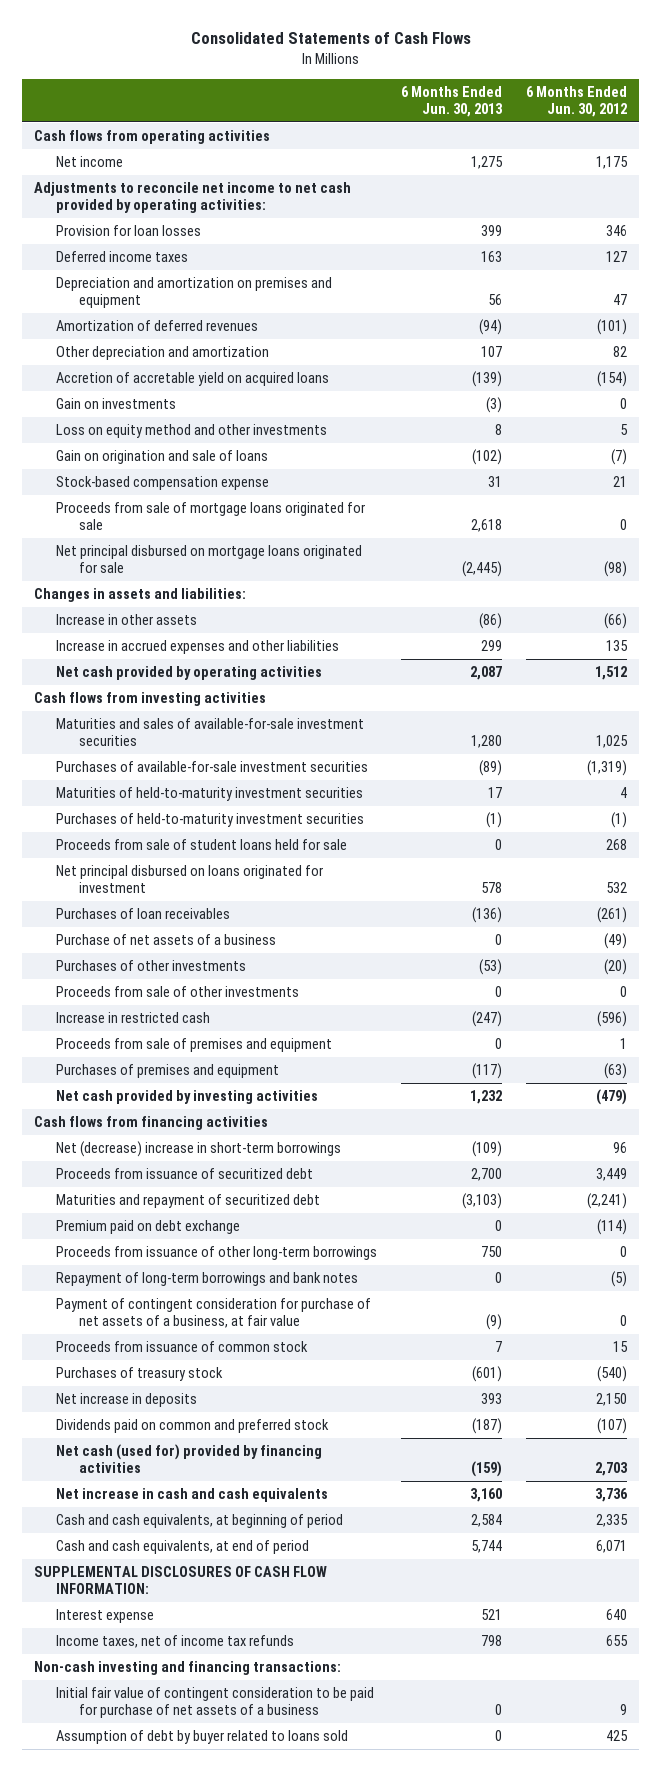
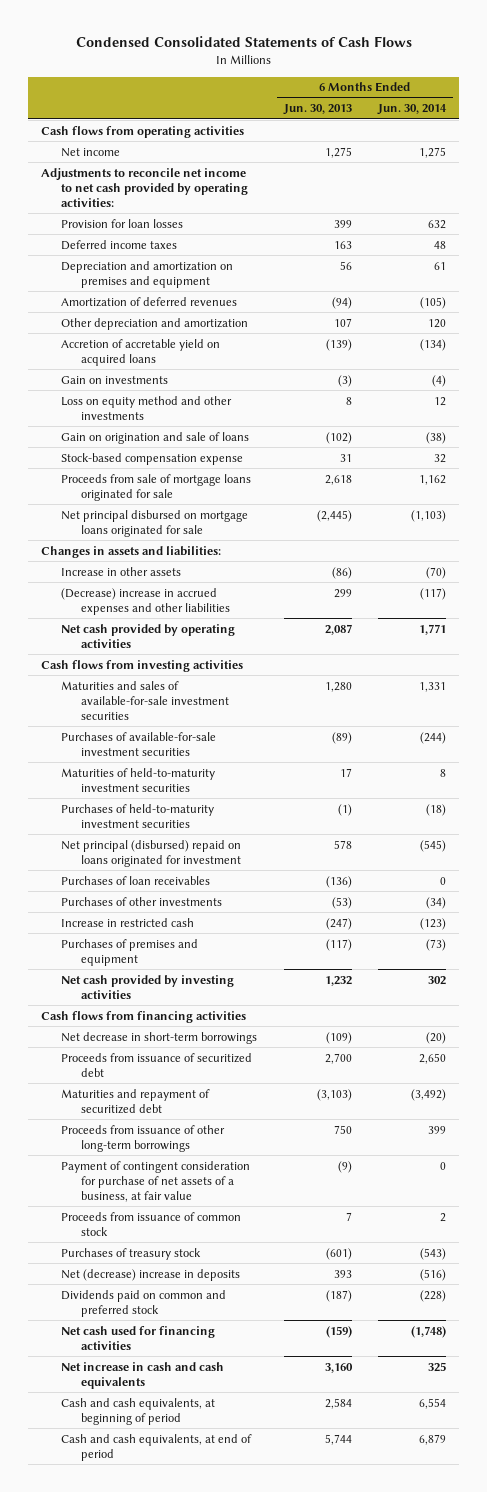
[190,32,471,45] Consolidated Statements of Cash Flows -> [75,36,412,48] Condensed Consolidated Statements of Cash Flows
[526,85,628,117] 6 Months Ended Jun. 30, 2012 -> none
none -> [377,104,448,116] Jun. 30, 2014
[56,640,340,655] Increase in accrued expenses and other liabilities -> [61,587,231,615] (Decrease) increase in accrued expenses and other liabilities
[56,839,348,851] Proceeds from sale of student loans held for sale -> none
[56,865,324,894] Net principal disbursed on loans originated for investment -> [61,839,242,867] Net principal (disbursed) repaid on loans originated for investment
[56,934,277,946] Purchase of net assets of a business -> none
[56,986,300,998] Proceeds from sale of other investments -> none
[56,1038,333,1053] Proceeds from sale of premises and equipment -> none
[56,1141,342,1158] Net (decrease) increase in short-term borrowings -> [61,1031,258,1044] Net decrease in short-term borrowings
[56,1220,241,1235] Premium paid on debt exchange -> none
[56,1272,359,1287] Repayment of long-term borrowings and bank notes -> none
[56,1393,198,1408] Net increase in deposits -> [61,1268,241,1281] Net (decrease) increase in deposits
[56,1444,323,1474] Net cash (used for) provided by financing activities -> [61,1325,216,1350] Net cash used for financing activities
[33,1566,327,1595] SUPPLEMENTAL DISCLOSURES OF CASH FLOW INFORMATION: -> none
[56,1609,155,1624] Interest expense -> none
[56,1635,295,1649] Income taxes, net of income tax refunds -> none
[33,1661,341,1676] Non-cash investing and financing transactions: -> none
[56,1687,375,1719] Initial fair value of contingent consideration to be paid for purchase of net assets of a business -> none
[56,1730,349,1745] Assumption of debt by buyer related to loans sold -> none

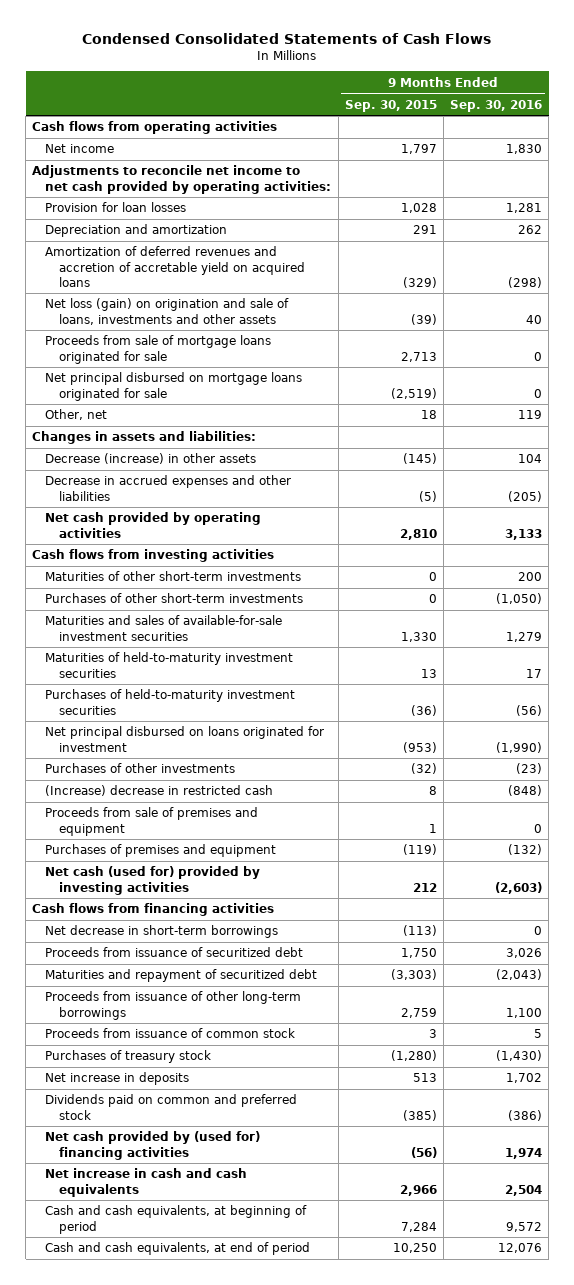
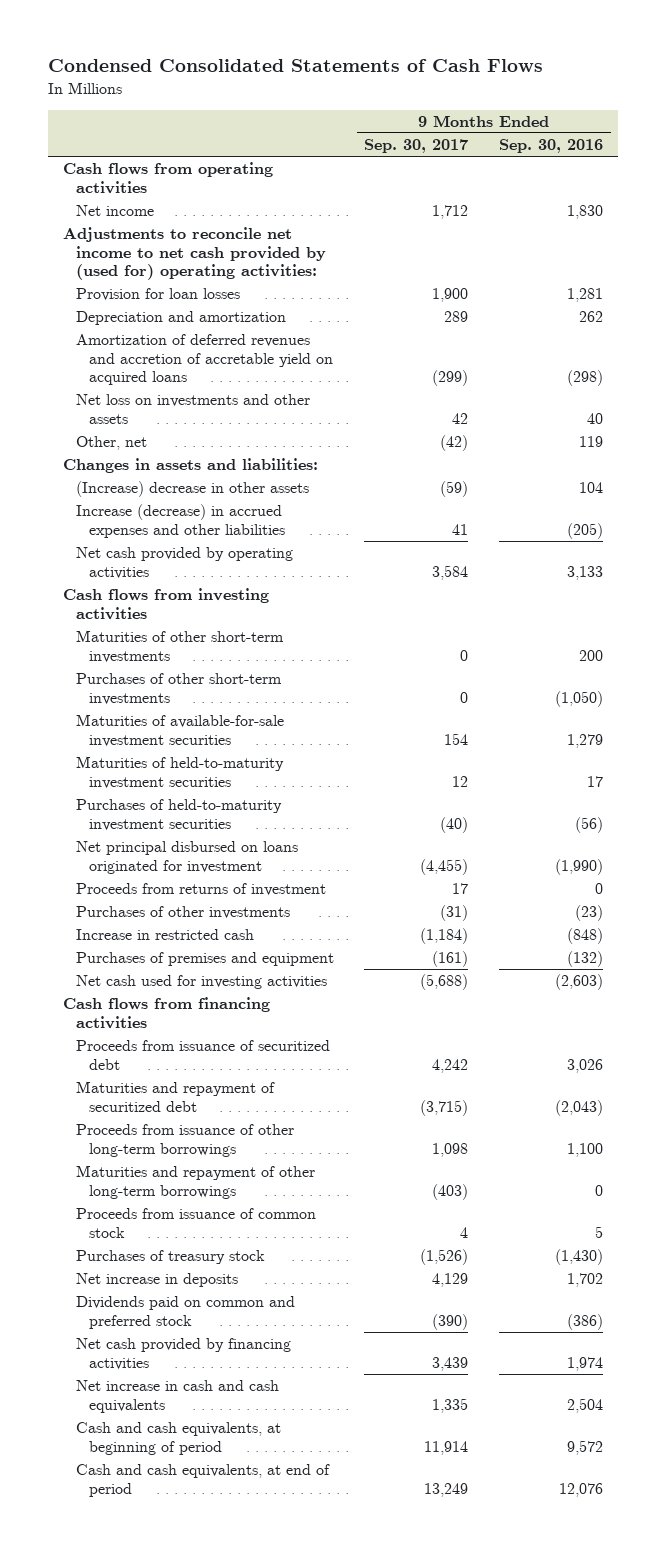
[344,99,437,112] Sep. 30, 2015 -> none
none -> [364,139,469,154] Sep. 30, 2017
[32,165,332,194] Adjustments to reconcile net income to net cash provided by operating activities: -> [63,227,326,281] Adjustments to reconcile net income to net cash provided by (used for) operating activities:
[45,335,272,364] Proceeds from sale of mortgage loans originated for sale -> none
[45,372,303,401] Net principal disbursed on mortgage loans originated for sale -> none
[45,298,290,325] Net loss (gain) on origination and sale of loans, investments and other assets -> [75,394,310,424] Net loss on investments and other assets
[45,453,257,465] Decrease (increase) in other assets -> [75,481,309,498] (Increase) decrease in other assets
[45,475,292,501] Decrease in accrued expenses and other liabilities -> [75,504,285,538] Increase (decrease) in accrued expenses and other liabilities
[45,615,283,641] Maturities and sales of available-for-sale investment securities -> [75,714,284,747] Maturities of available-for-sale investment securities
none -> [75,883,326,897] Proceeds from returns of investment
[45,807,259,836] Proceeds from sale of premises and equipment -> none
[45,785,274,797] (Increase) decrease in restricted cash -> [75,929,254,941] Increase in restricted cash
[45,866,261,895] Net cash (used for) provided by investing activities -> [75,975,327,990] Net cash used for investing activities
[45,925,279,939] Net decrease in short-term borrowings -> none
none -> [75,1165,315,1199] Maturities and repayment of other long-term borrowings
[45,1131,261,1160] Net cash provided by (used for) financing activities -> [75,1338,291,1370] Net cash provided by financing activities

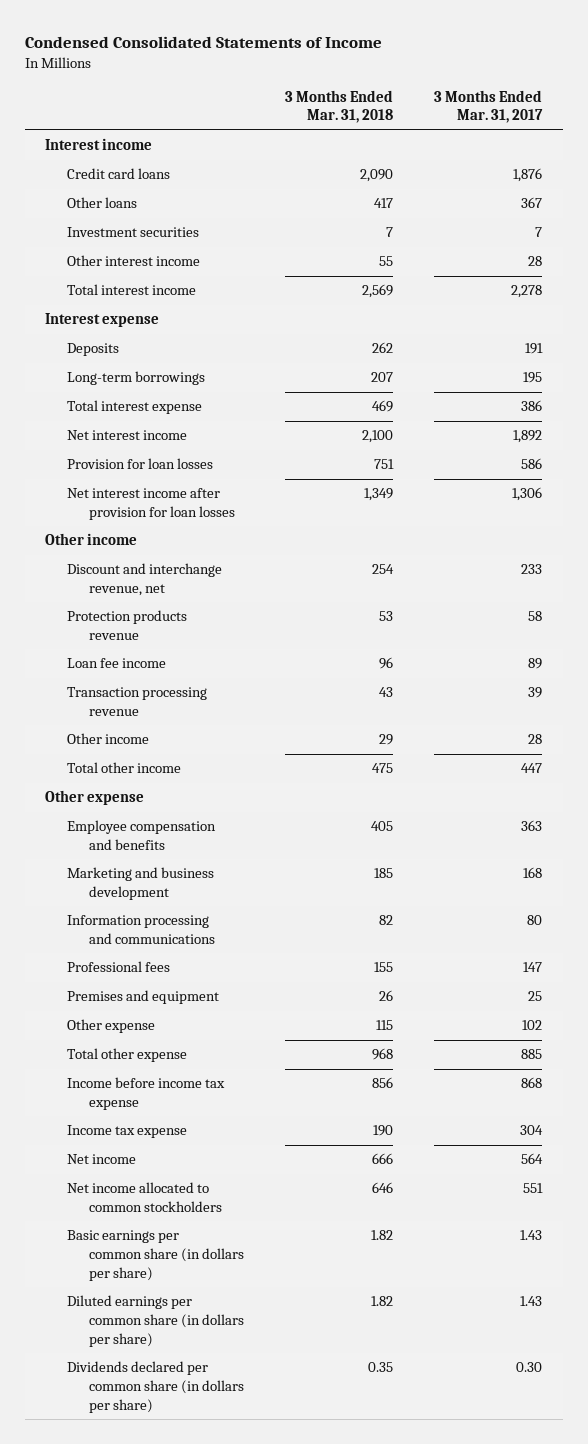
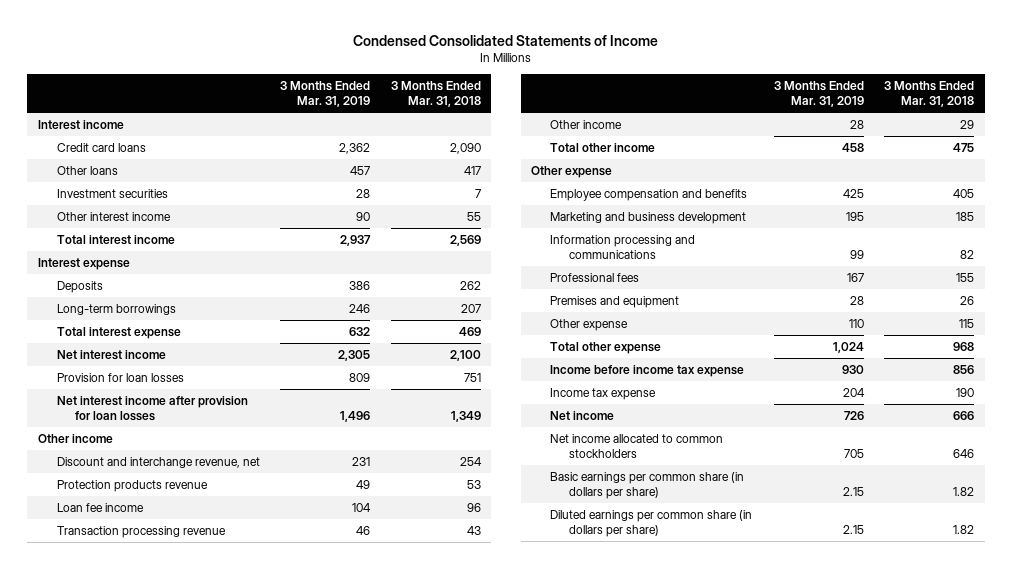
[434,89,544,124] 3 Months Ended Mar. 31, 2017 -> none
none -> [280,80,371,108] 3 Months Ended Mar. 31, 2019
[67,1361,244,1413] Dividends declared per common share (in dollars per share) -> none

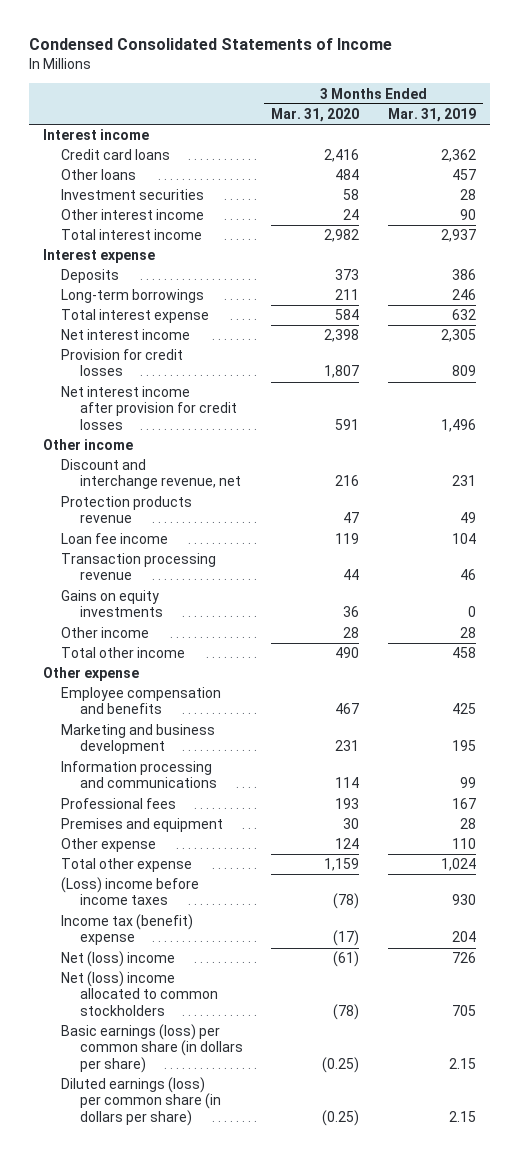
[390,80,481,108] 3 Months Ended Mar. 31, 2018 -> none
none -> [271,107,360,122] Mar. 31, 2020
[56,372,184,382] Provision for loan losses -> [61,349,184,377] Provision for credit losses
[56,395,248,422] Net interest income after provision for loan losses -> [61,386,238,430] Net interest income after provision for credit losses
none -> [61,590,164,618] Gains on equity investments
[550,364,745,377] Income before income tax expense -> [61,877,200,906] (Loss) income before income taxes
[550,387,657,400] Income tax expense -> [61,914,194,946] Income tax (benefit) expense
[550,410,615,420] Net income -> [61,951,176,968] Net (loss) income
[550,433,724,459] Net income allocated to common stockholders -> [61,971,219,1016] Net (loss) income allocated to common stockholders
[550,471,745,500] Basic earnings per common share (in dollars per share) -> [61,1024,244,1073] Basic earnings (loss) per common share (in dollars per share)
[550,509,753,538] Diluted earnings per common share (in dollars per share) -> [61,1077,222,1126] Diluted earnings (loss) per common share (in dollars per share)

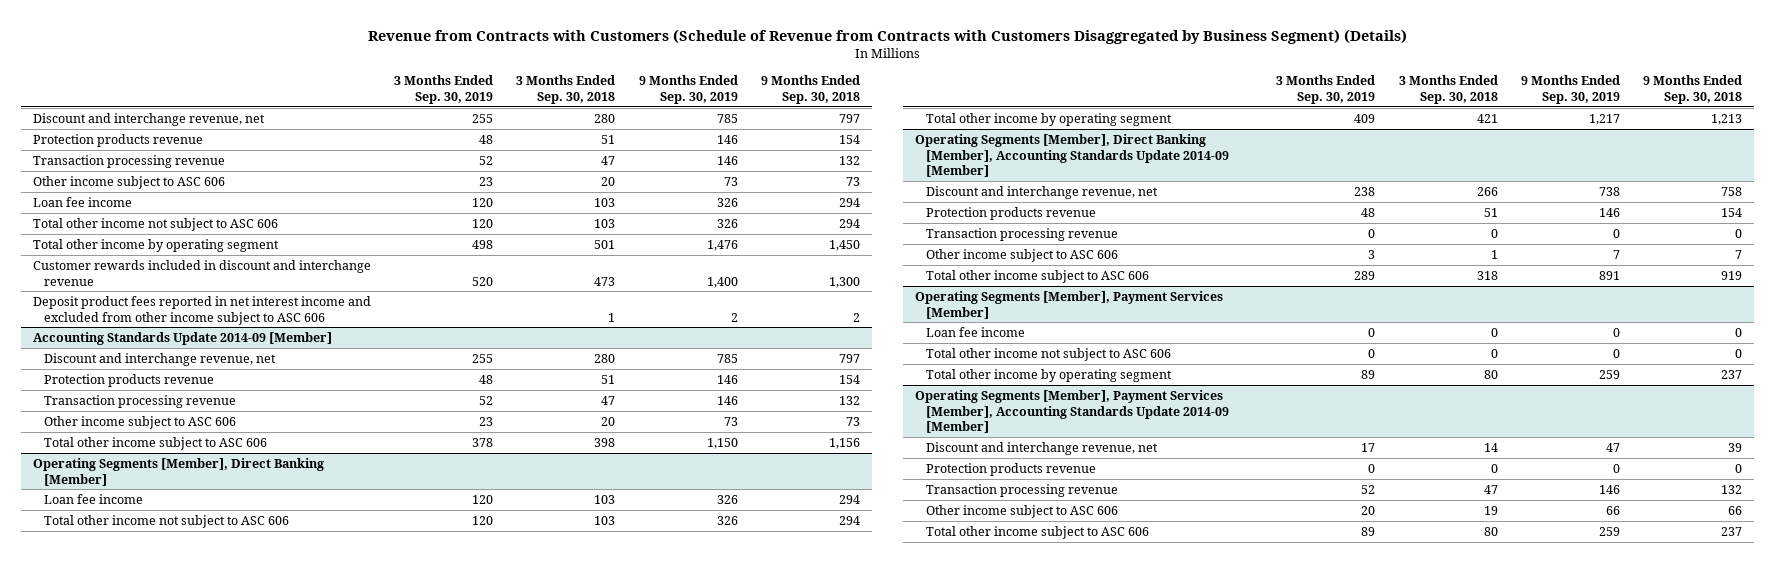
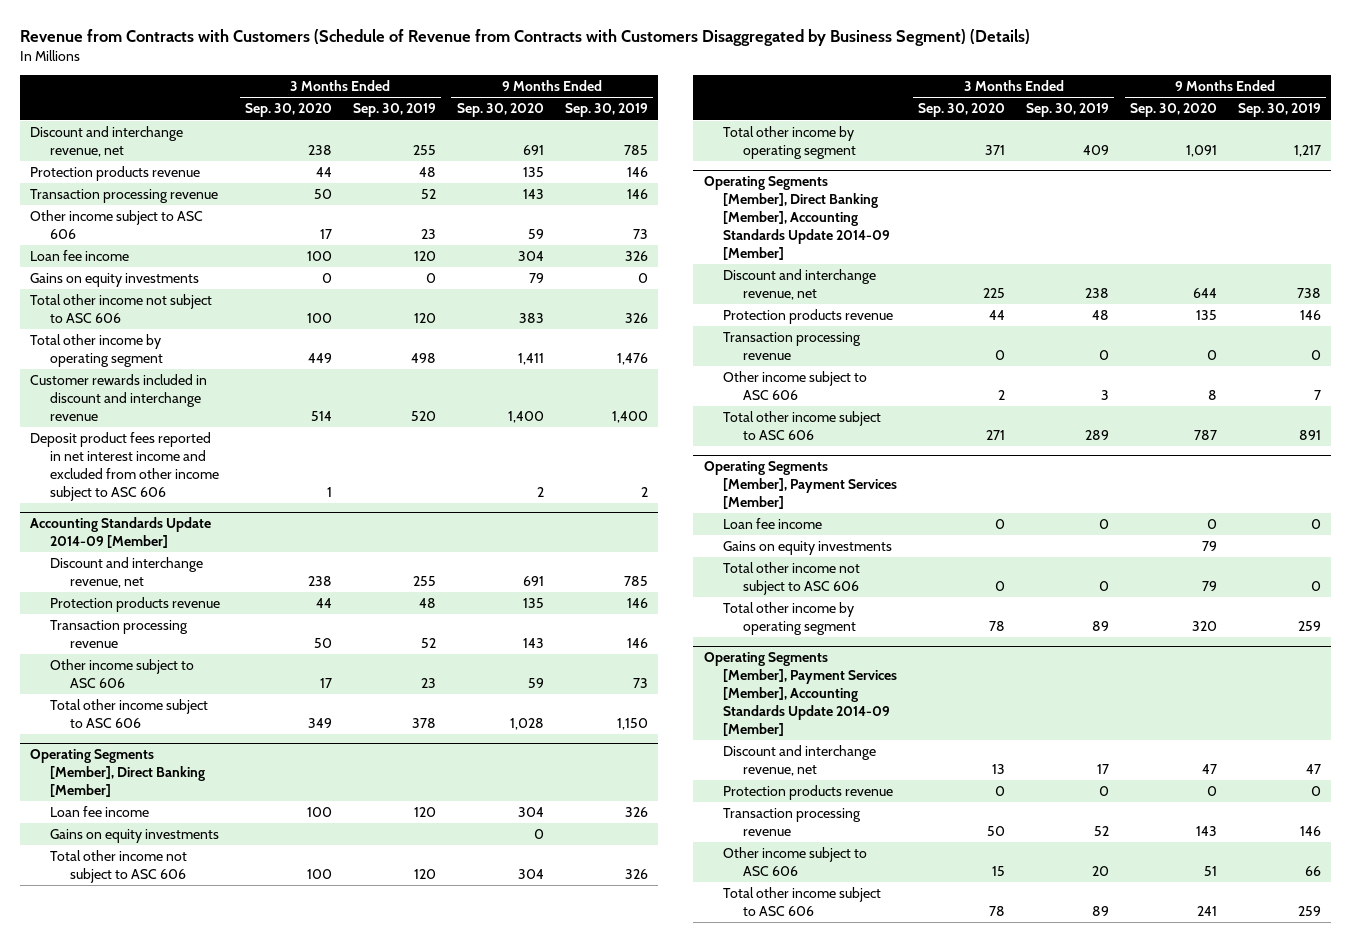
[516,75,616,104] 3 Months Ended Sep. 30, 2018 -> none
[761,75,861,104] 9 Months Ended Sep. 30, 2018 -> none
none -> [245,103,333,118] Sep. 30, 2020
none -> [456,103,544,118] Sep. 30, 2020
none -> [30,273,200,288] Gains on equity investments
none -> [50,829,220,844] Gains on equity investments
none -> [723,541,893,556] Gains on equity investments

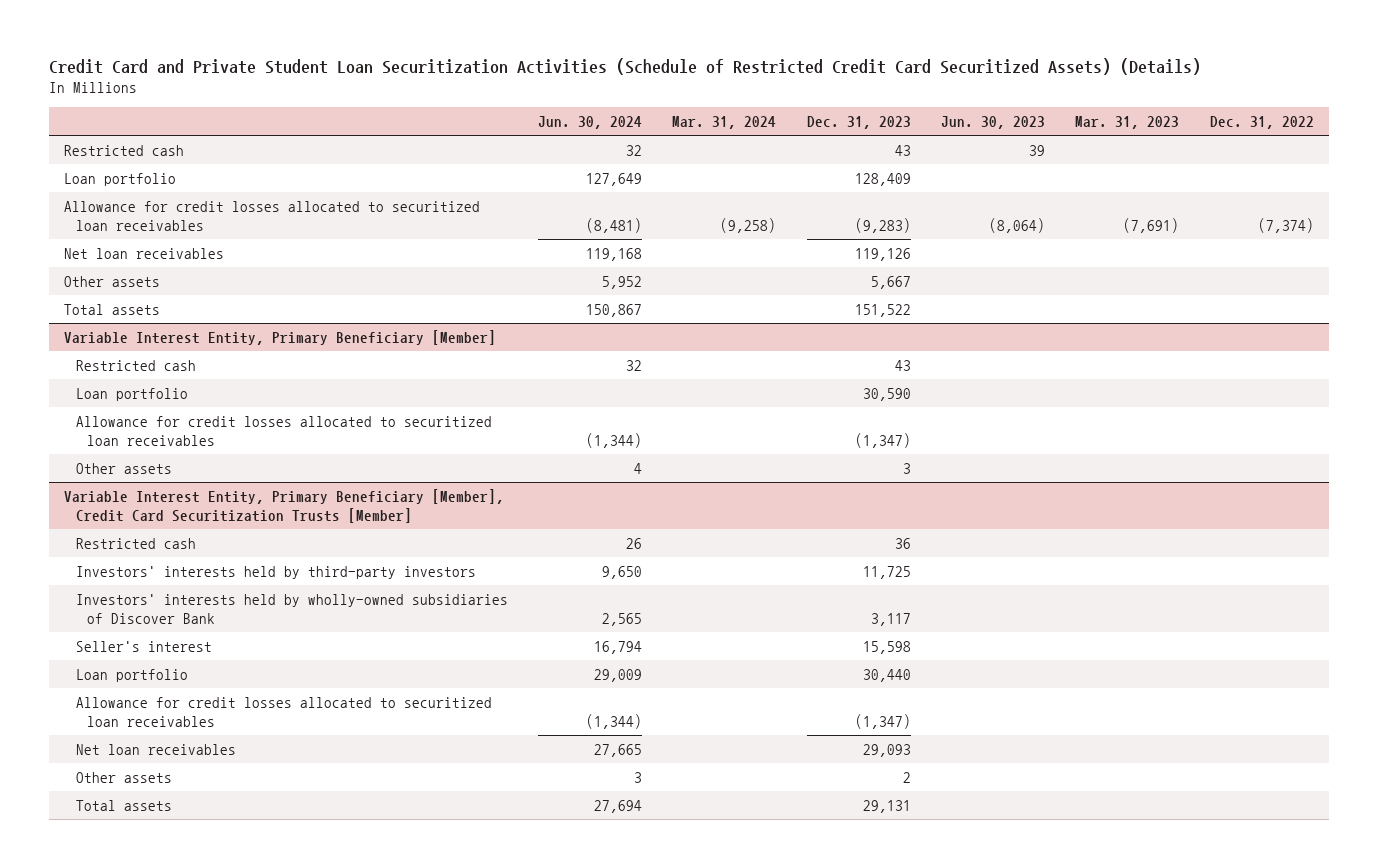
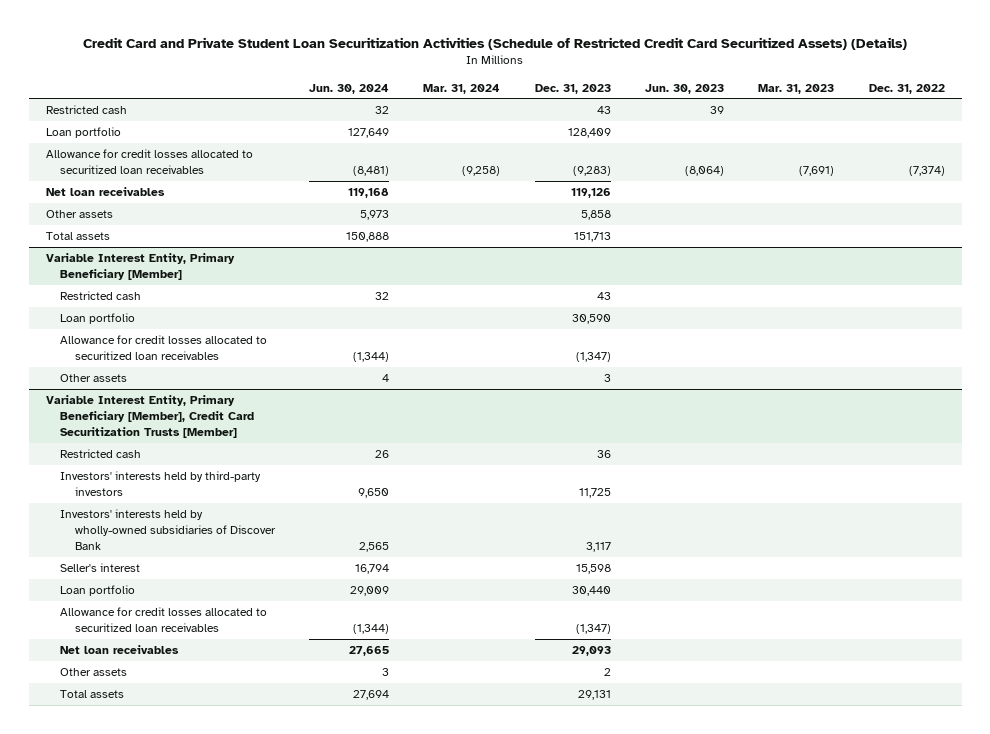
[602,275,643,289] 5,952 -> [359,210,389,221] 5,973
[870,275,911,289] 5,667 -> [580,210,611,221] 5,858
[586,303,643,317] 150,867 -> [345,232,389,243] 150,888
[854,303,911,317] 151,522 -> [573,232,611,243] 151,713

